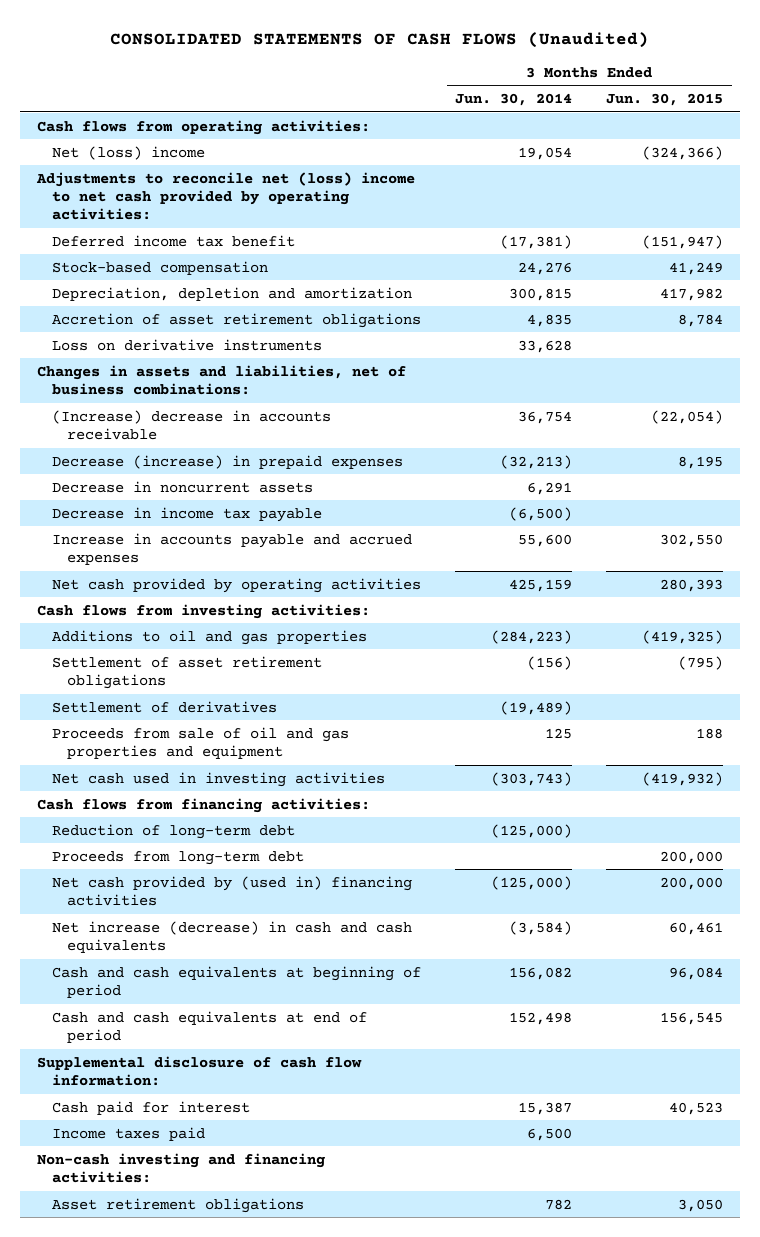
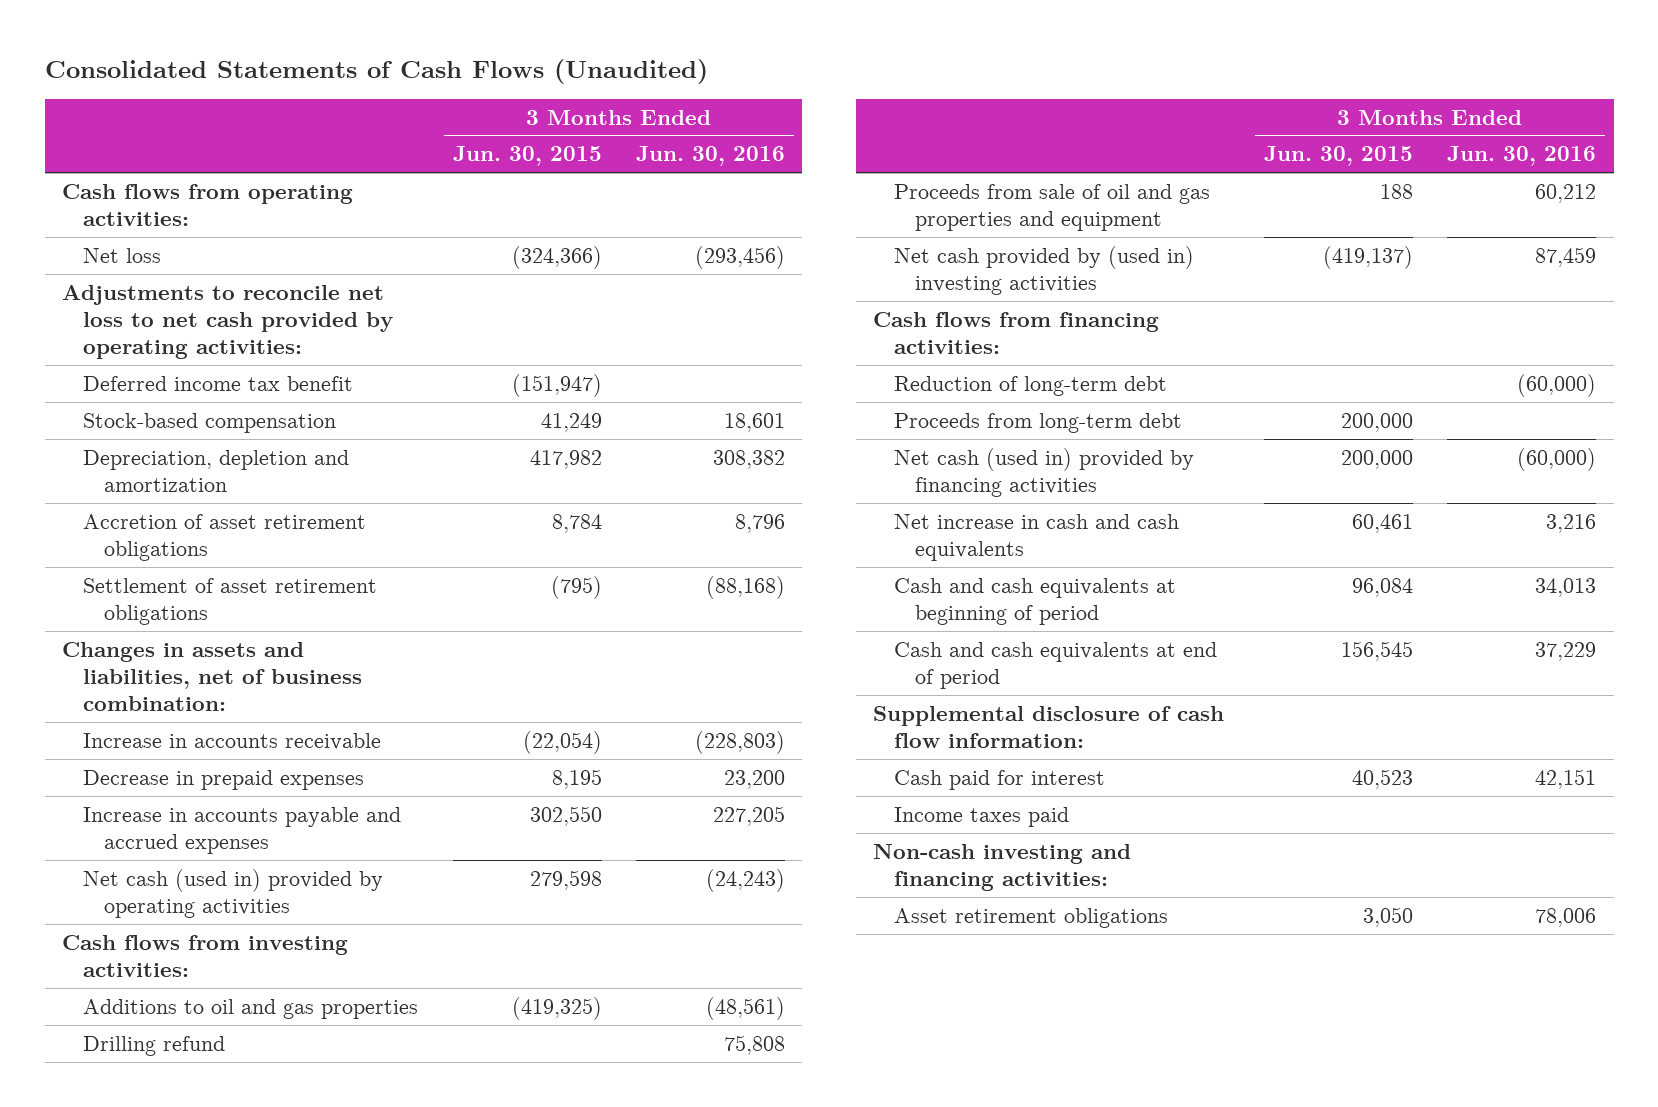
[110,31,650,48] CONSOLIDATED STATEMENTS OF CASH FLOWS (Unaudited) -> [44,58,708,84] Consolidated Statements of Cash Flows (Unaudited)
[455,93,573,107] Jun. 30, 2014 -> none
none -> [636,146,786,167] Jun. 30, 2016
[52,145,206,160] Net (loss) income -> [83,247,162,263] Net loss
[36,171,416,221] Adjustments to reconcile net (loss) income to net cash provided by operating activities: -> [61,284,394,359] Adjustments to reconcile net loss to net cash provided by operating activities:
[52,338,323,351] Loss on derivative instruments -> none
[52,480,314,493] Decrease in noncurrent assets -> none
[52,506,323,522] Decrease in income tax payable -> none
[52,655,323,689] Settlement of asset retirement obligations -> [83,577,378,625] Settlement of asset retirement obligations
[37,364,407,395] Changes in assets and liabilities, net of business combinations: -> [61,641,363,711] Changes in assets and liabilities, net of business combination:
[52,409,332,440] (Increase) decrease in accounts receivable -> [83,732,382,750] Increase in accounts receivable
[52,454,404,469] Decrease (increase) in prepaid expenses -> [83,769,365,790] Decrease in prepaid expenses
[52,577,422,593] Net cash provided by operating activities -> [83,868,384,918] Net cash (used in) provided by operating activities
[660,578,724,592] 280,393 -> [529,869,602,890] 279,598
[52,700,278,713] Settlement of derivatives -> none
none -> [83,1035,226,1056] Drilling refund
[52,771,386,787] Net cash used in investing activities -> [894,245,1195,295] Net cash provided by (used in) investing activities
[642,771,724,786] (419,932) -> [1322,245,1413,269] (419,137)
[52,875,413,906] Net cash provided by (used in) financing activities -> [894,447,1195,497] Net cash (used in) provided by financing activities
[52,920,413,953] Net increase (decrease) in cash and cash equivalents -> [894,513,1180,561] Net increase in cash and cash equivalents

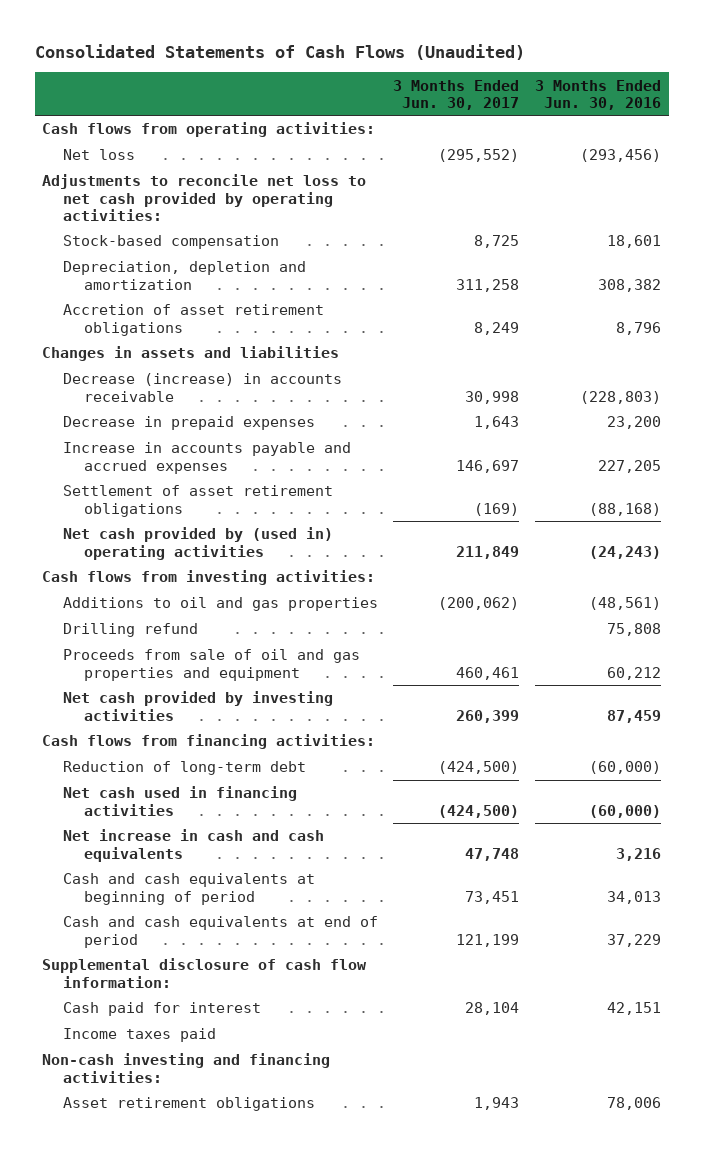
[452,146,602,167] Jun. 30, 2015 -> none
none -> [393,79,520,110] 3 Months Ended Jun. 30, 2017
[83,375,354,391] Deferred income tax benefit -> none
[61,641,363,711] Changes in assets and liabilities, net of business combination: -> [42,346,340,362] Changes in assets and liabilities
[83,732,382,750] Increase in accounts receivable -> [63,373,343,402] Decrease (increase) in accounts receivable
[83,577,378,625] Settlement of asset retirement obligations -> [63,485,334,517] Settlement of asset retirement obligations
[83,868,384,918] Net cash (used in) provided by operating activities -> [63,527,334,560] Net cash provided by (used in) operating activities
[894,245,1195,295] Net cash provided by (used in) investing activities -> [63,691,334,721] Net cash provided by investing activities
[894,412,1183,433] Proceeds from long-term debt -> none
[894,447,1195,497] Net cash (used in) provided by financing activities -> [63,786,298,816] Net cash used in financing activities

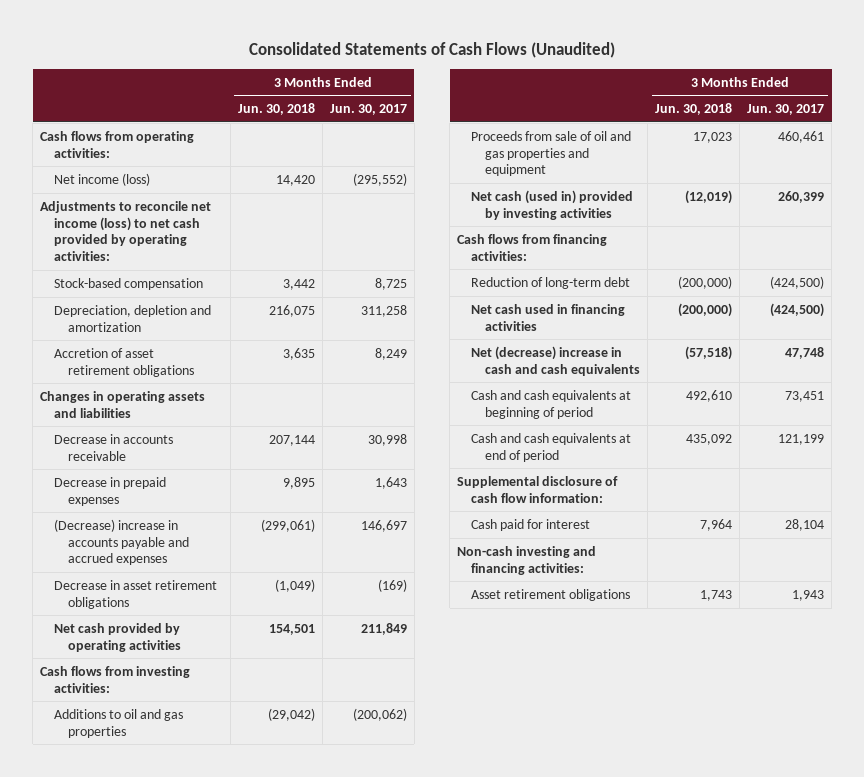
[534,79,661,110] 3 Months Ended Jun. 30, 2016 -> none
none -> [238,103,316,116] Jun. 30, 2018
[63,149,136,161] Net loss -> [54,172,151,186] Net income (loss)
[42,174,367,221] Adjustments to reconcile net loss to net cash provided by operating activities: -> [39,200,211,262] Adjustments to reconcile net income (loss) to net cash provided by operating activities:
[42,346,340,362] Changes in assets and liabilities -> [39,390,205,418] Changes in operating assets and liabilities
[63,373,343,402] Decrease (increase) in accounts receivable -> [54,433,174,461] Decrease in accounts receivable
[63,442,352,474] Increase in accounts payable and accrued expenses -> [54,518,190,566] (Decrease) increase in accounts payable and accrued expenses
[63,485,334,517] Settlement of asset retirement obligations -> [54,579,218,609] Decrease in asset retirement obligations
[63,527,334,560] Net cash provided by (used in) operating activities -> [54,622,182,652] Net cash provided by operating activities
[63,623,199,638] Drilling refund -> none
[63,691,334,721] Net cash provided by investing activities -> [471,189,634,220] Net cash (used in) provided by investing activities
[63,829,325,862] Net increase in cash and cash equivalents -> [471,345,641,376] Net (decrease) increase in cash and cash equivalents
[63,1028,217,1043] Income taxes paid -> none

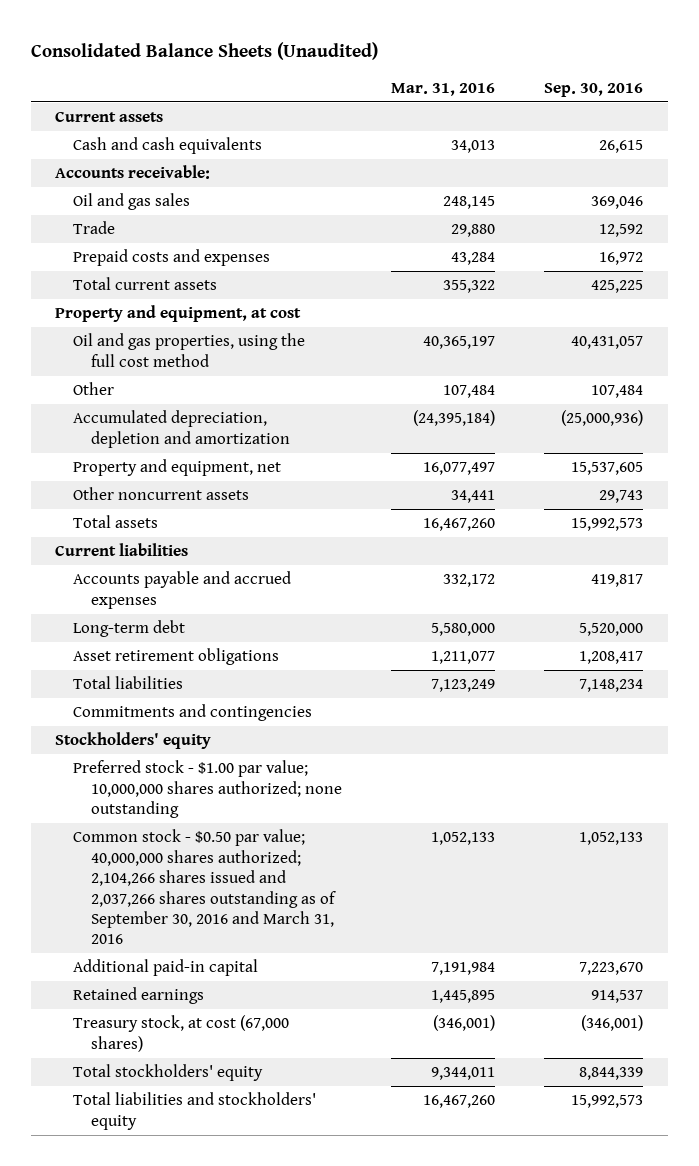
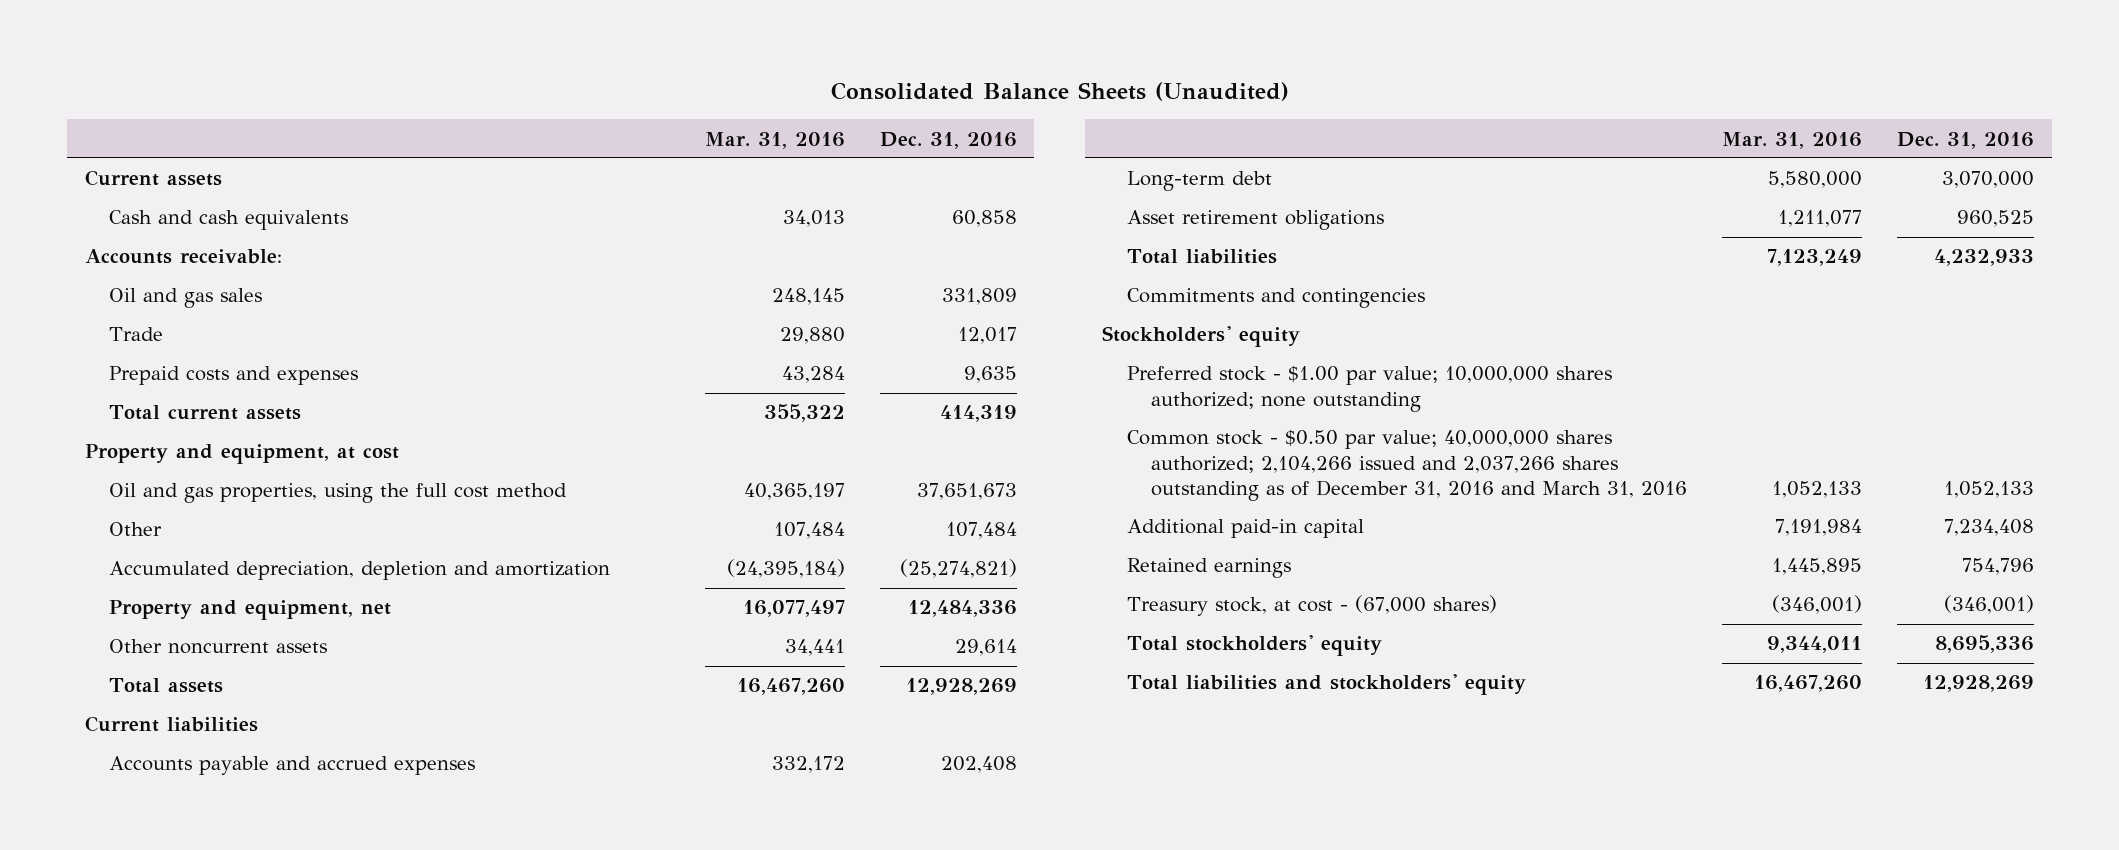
[544,82,644,97] Sep. 30, 2016 -> none
none -> [879,131,1017,149] Dec. 31, 2016
[73,829,336,945] Common stock - $0.50 par value; 40,000,000 shares authorized; 2,104,266 shares issued and 2,037,266 shares outstanding as of September 30, 2016 and March 31, 2016 -> [1126,430,1688,502] Common stock - $0.50 par value; 40,000,000 shares authorized; 2,104,266 issued and 2,037,266 shares outstanding as of December 31, 2016 and March 31, 2016
[73,1015,290,1052] Treasury stock, at cost (67,000 shares) -> [1126,595,1497,617] Treasury stock, at cost - (67,000 shares)

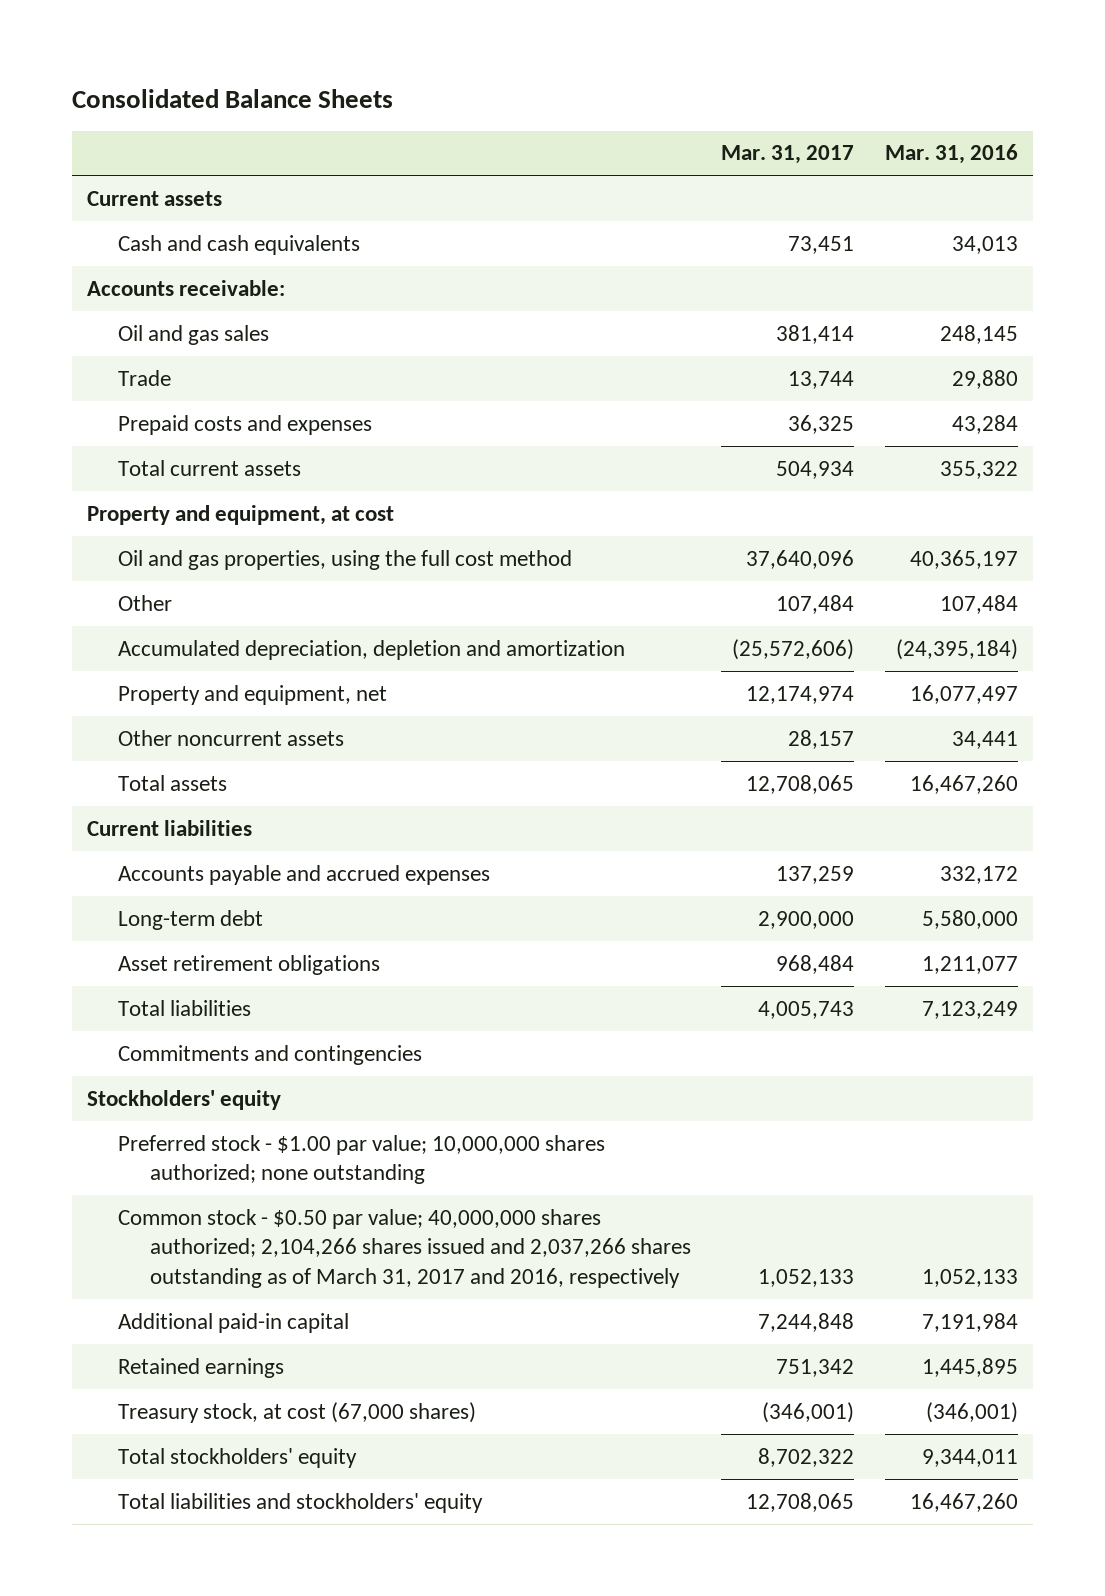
[830,81,1289,101] Consolidated Balance Sheets (Unaudited) -> [71,88,393,108] Consolidated Balance Sheets
[879,131,1017,149] Dec. 31, 2016 -> none
none -> [721,145,855,165] Mar. 31, 2017
[1126,430,1688,502] Common stock - $0.50 par value; 40,000,000 shares authorized; 2,104,266 issued and 2,037,266 shares outstanding as of December 31, 2016 and March 31, 2016 -> [118,1208,691,1288] Common stock - $0.50 par value; 40,000,000 shares authorized; 2,104,266 shares issued and 2,037,266 shares outstanding as of March 31, 2017 and 2016, respectively
[1126,595,1497,617] Treasury stock, at cost - (67,000 shares) -> [118,1401,477,1423] Treasury stock, at cost (67,000 shares)

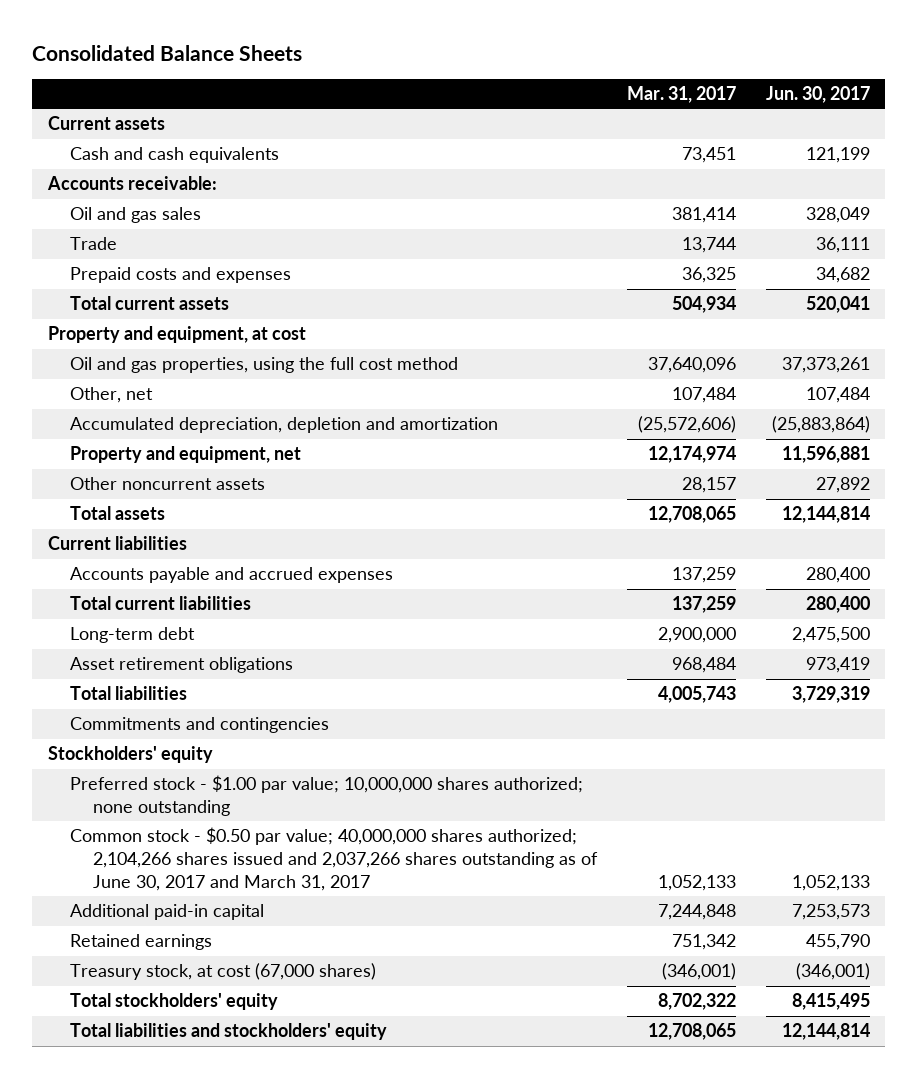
[884,144,1018,165] Mar. 31, 2016 -> none
none -> [766,86,871,104] Jun. 30, 2017
[118,594,173,611] Other -> [70,387,154,404] Other, net
none -> [70,596,252,611] Total current liabilities
[118,1208,691,1288] Common stock - $0.50 par value; 40,000,000 shares authorized; 2,104,266 shares issued and 2,037,266 shares outstanding as of March 31, 2017 and 2016, respectively -> [70,827,598,891] Common stock - $0.50 par value; 40,000,000 shares authorized; 2,104,266 shares issued and 2,037,266 shares outstanding as of June 30, 2017 and March 31, 2017

